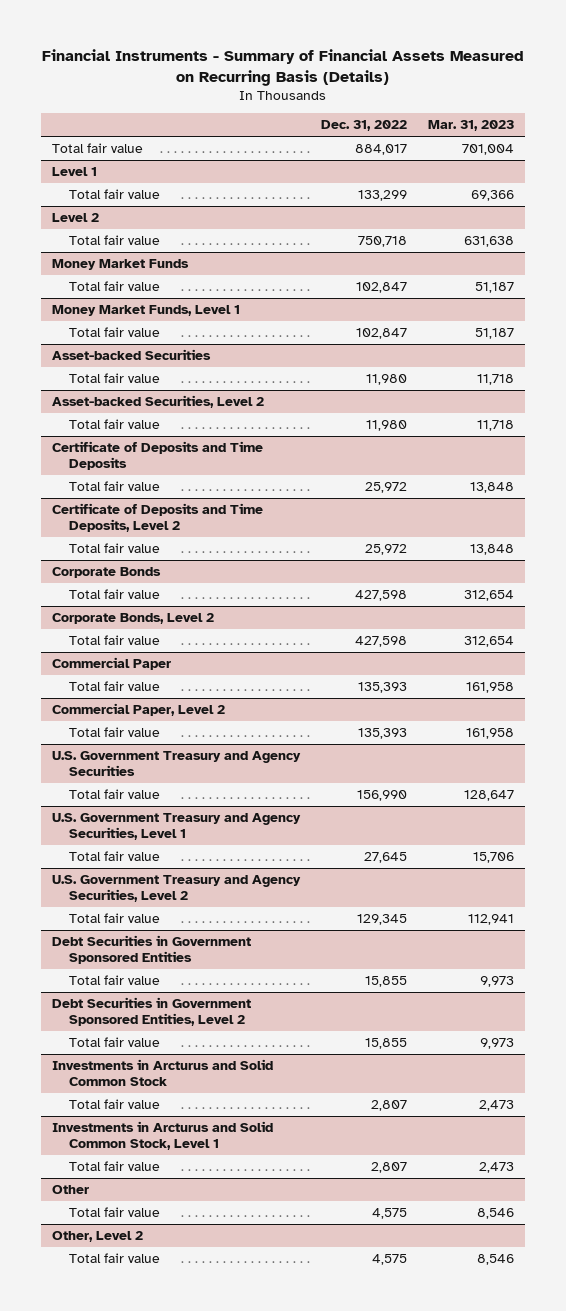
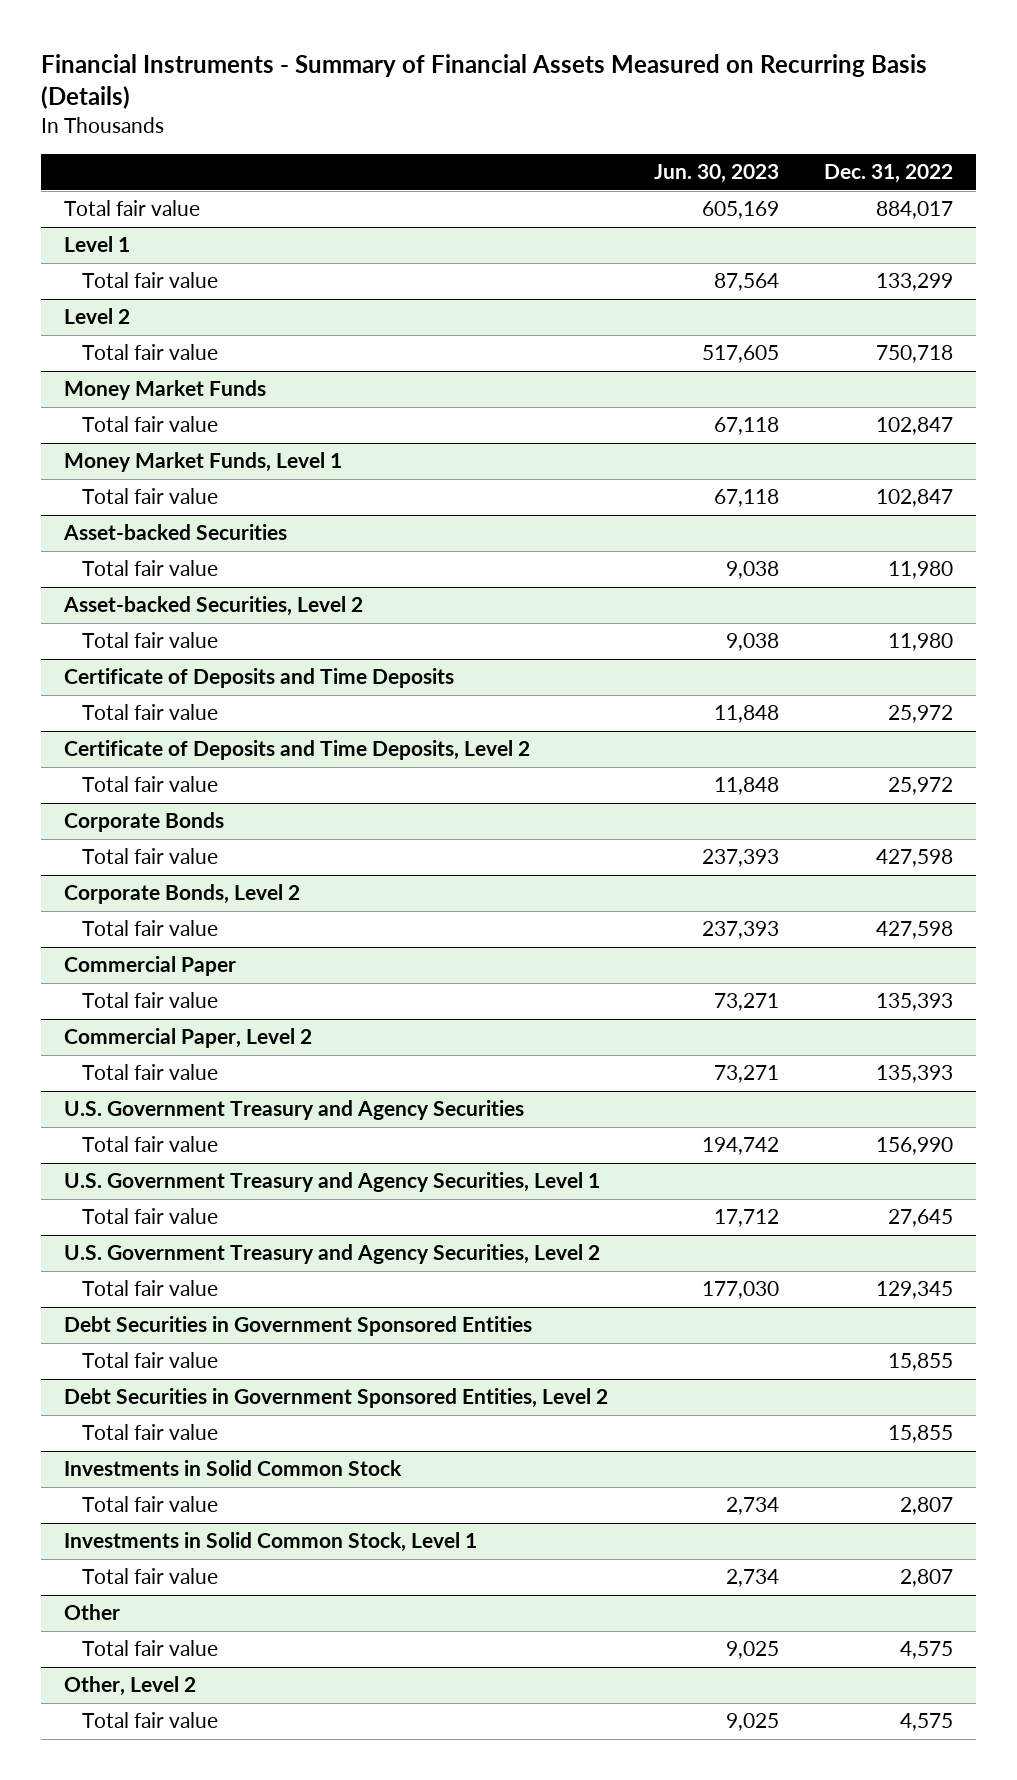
[428,120,515,132] Mar. 31, 2023 -> none
none -> [653,164,779,184] Jun. 30, 2023
[51,1058,273,1087] Investments in Arcturus and Solid Common Stock -> [64,1460,403,1477] Investments in Solid Common Stock
[51,1120,273,1151] Investments in Arcturus and Solid Common Stock, Level 1 -> [64,1532,478,1553] Investments in Solid Common Stock, Level 1

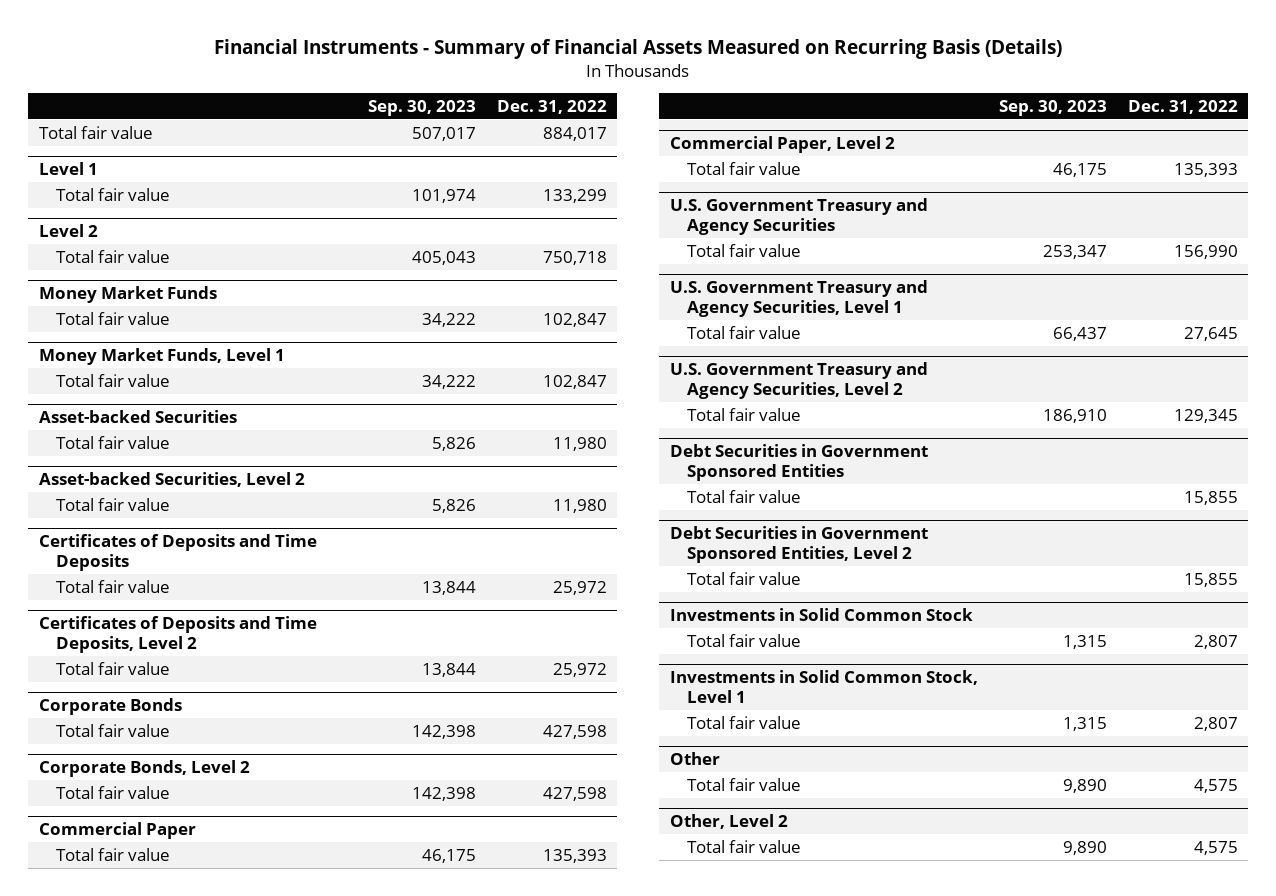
[653,164,779,184] Jun. 30, 2023 -> none
none -> [367,100,476,117] Sep. 30, 2023
[64,668,455,689] Certificate of Deposits and Time Deposits -> [38,533,317,572] Certificates of Deposits and Time Deposits
[64,740,531,761] Certificate of Deposits and Time Deposits, Level 2 -> [38,615,317,654] Certificates of Deposits and Time Deposits, Level 2

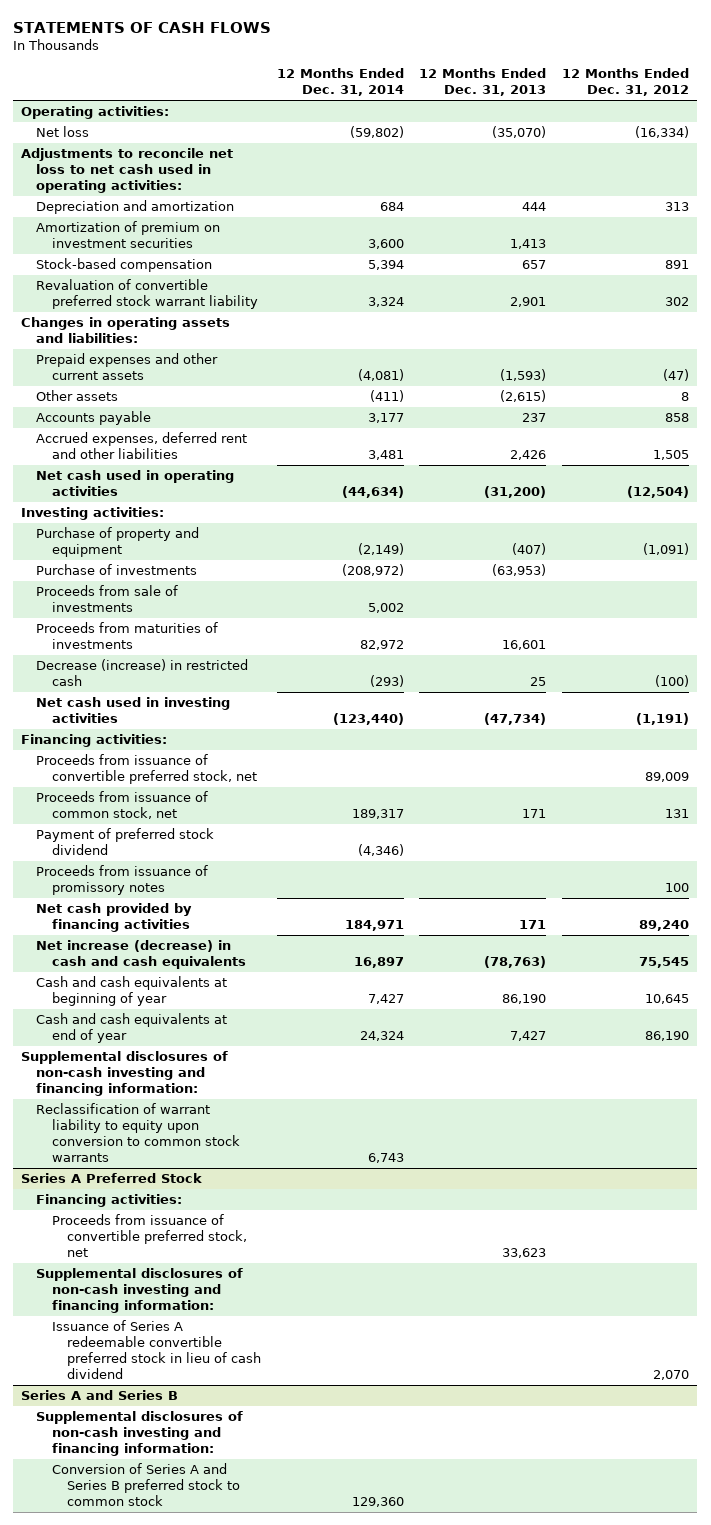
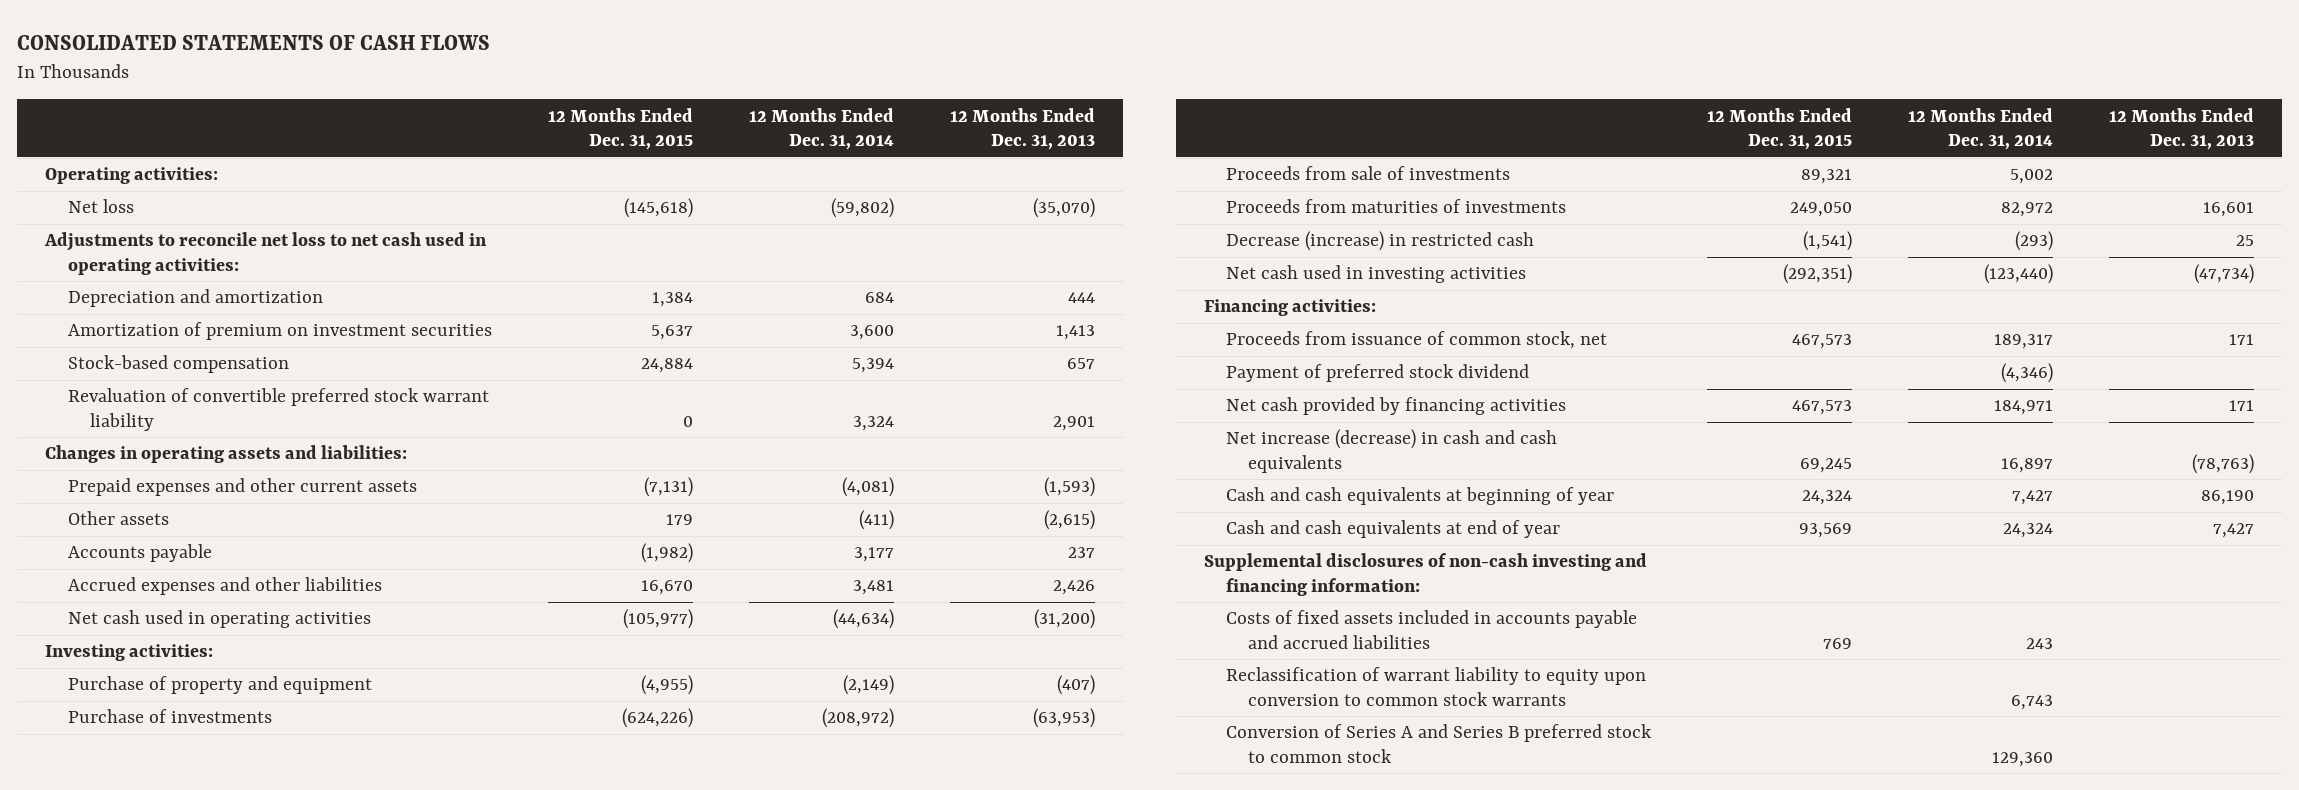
[13,22,272,34] STATEMENTS OF CASH FLOWS -> [17,34,491,50] CONSOLIDATED STATEMENTS OF CASH FLOWS
[562,68,690,97] 12 Months Ended Dec. 31, 2012 -> none
none -> [548,107,694,151] 12 Months Ended Dec. 31, 2015
[36,432,248,460] Accrued expenses, deferred rent and other liabilities -> [67,577,382,596] Accrued expenses and other liabilities
[36,754,257,785] Proceeds from issuance of convertible preferred stock, net -> none
[36,865,209,896] Proceeds from issuance of promissory notes -> none
none -> [1225,610,1637,650] Costs of fixed assets included in accounts payable and accrued liabilities
[21,1173,203,1184] Series A Preferred Stock -> none
[36,1194,183,1208] Financing activities: -> none
[51,1214,247,1258] Proceeds from issuance of convertible preferred stock, net -> none
[36,1268,244,1314] Supplemental disclosures of non-cash investing and financing information: -> none
[51,1320,261,1380] Issuance of Series A redeemable convertible preferred stock in lieu of cash dividend -> none
[21,1390,179,1401] Series A and Series B -> none
[36,1411,244,1457] Supplemental disclosures of non-cash investing and financing information: -> none

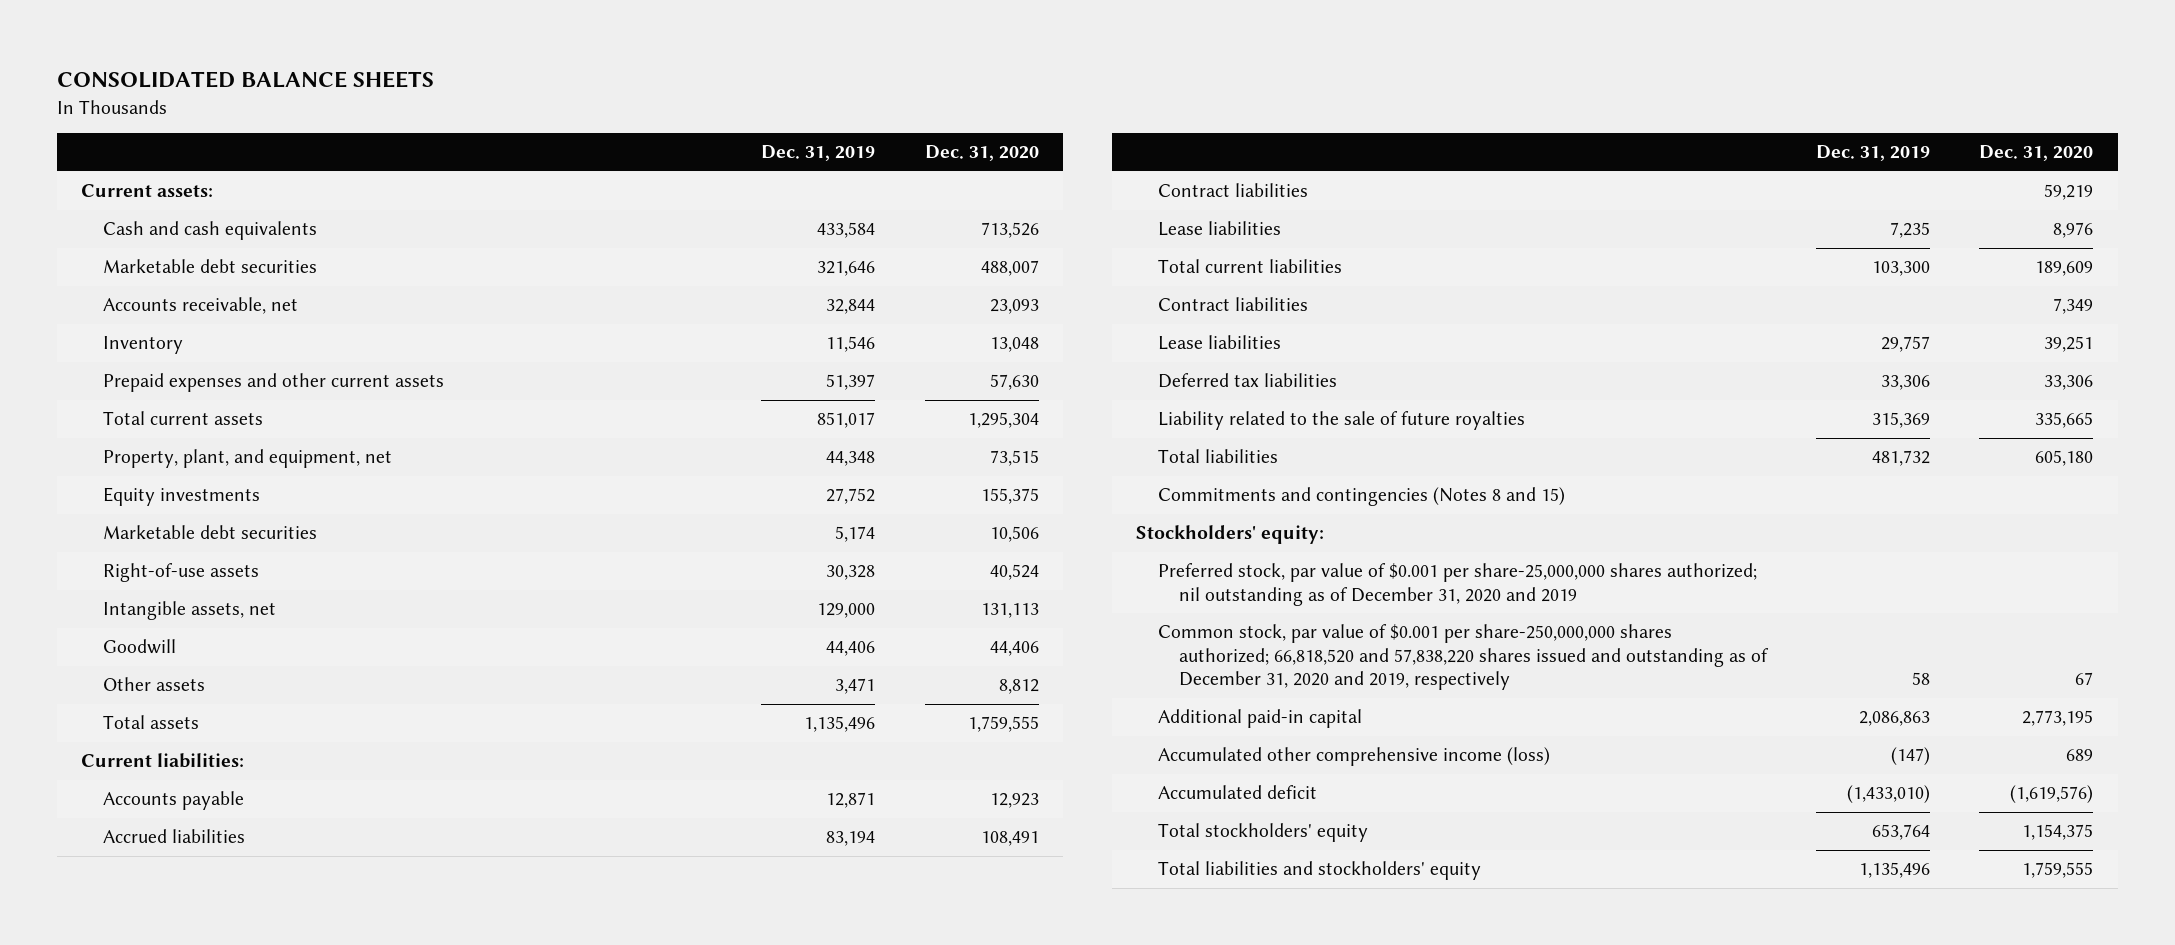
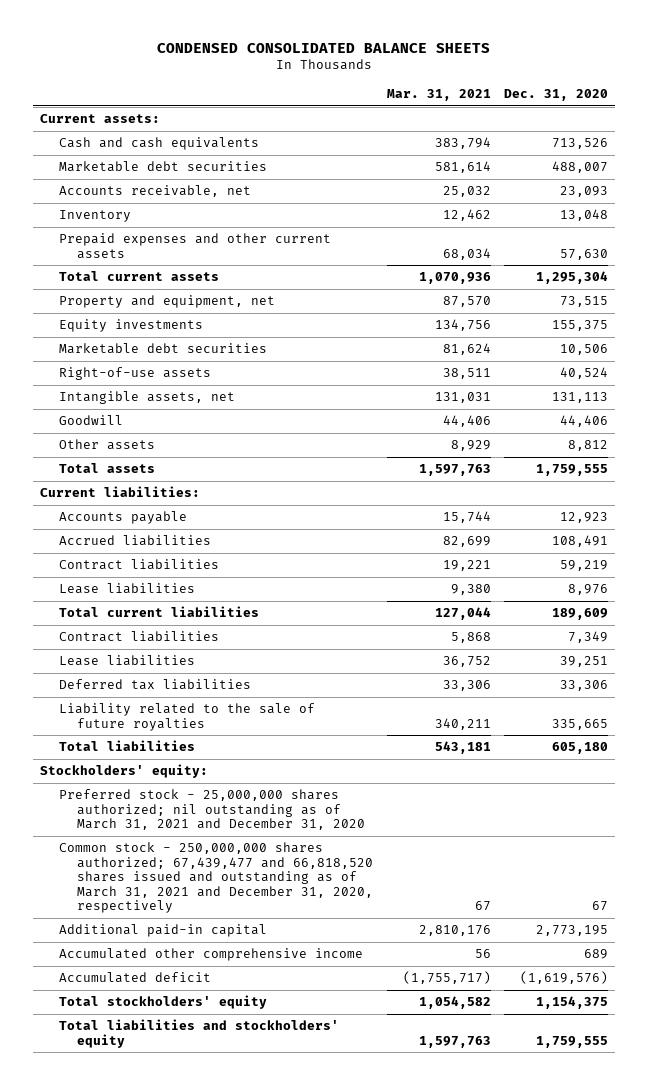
[56,71,434,89] CONSOLIDATED BALANCE SHEETS -> [157,42,491,53] CONDENSED CONSOLIDATED BALANCE SHEETS
[761,145,876,162] Dec. 31, 2019 -> none
none -> [386,88,491,101] Mar. 31, 2021
[102,449,392,469] Property, plant, and equipment, net -> [58,295,275,309] Property and equipment, net
[1157,487,1565,507] Commitments and contingencies (Notes 8 and 15) -> none
[1157,563,1757,606] Preferred stock, par value of $0.001 per share-25,000,000 shares authorized; nil outstanding as of December 31, 2020 and 2019 -> [58,789,366,831] Preferred stock - 25,000,000 shares authorized; nil outstanding as of March 31, 2021 and December 31, 2020
[1157,624,1770,691] Common stock, par value of $0.001 per share-250,000,000 shares authorized; 66,818,520 and 57,838,220 shares issued and outstanding as of December 31, 2020 and 2019, respectively -> [58,842,374,914] Common stock - 250,000,000 shares authorized; 67,439,477 and 66,818,520 shares issued and outstanding as of March 31, 2021 and December 31, 2020, respectively
[1157,747,1550,767] Accumulated other comprehensive income (loss) -> [58,948,363,962] Accumulated other comprehensive income

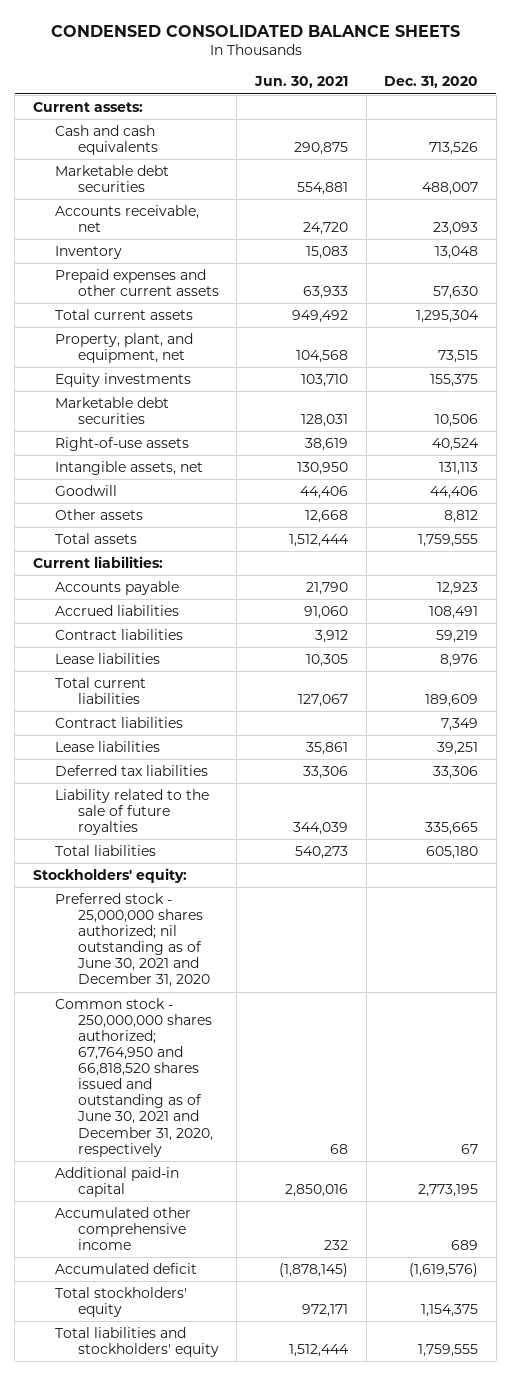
[386,88,491,101] Mar. 31, 2021 -> none
none -> [253,76,348,89] Jun. 30, 2021
[58,295,275,309] Property and equipment, net -> [55,333,194,364] Property, plant, and equipment, net
[58,789,366,831] Preferred stock - 25,000,000 shares authorized; nil outstanding as of March 31, 2021 and December 31, 2020 -> [55,893,210,988] Preferred stock - 25,000,000 shares authorized; nil outstanding as of June 30, 2021 and December 31, 2020
[58,842,374,914] Common stock - 250,000,000 shares authorized; 67,439,477 and 66,818,520 shares issued and outstanding as of March 31, 2021 and December 31, 2020, respectively -> [55,998,213,1157] Common stock - 250,000,000 shares authorized; 67,764,950 and 66,818,520 shares issued and outstanding as of June 30, 2021 and December 31, 2020, respectively

